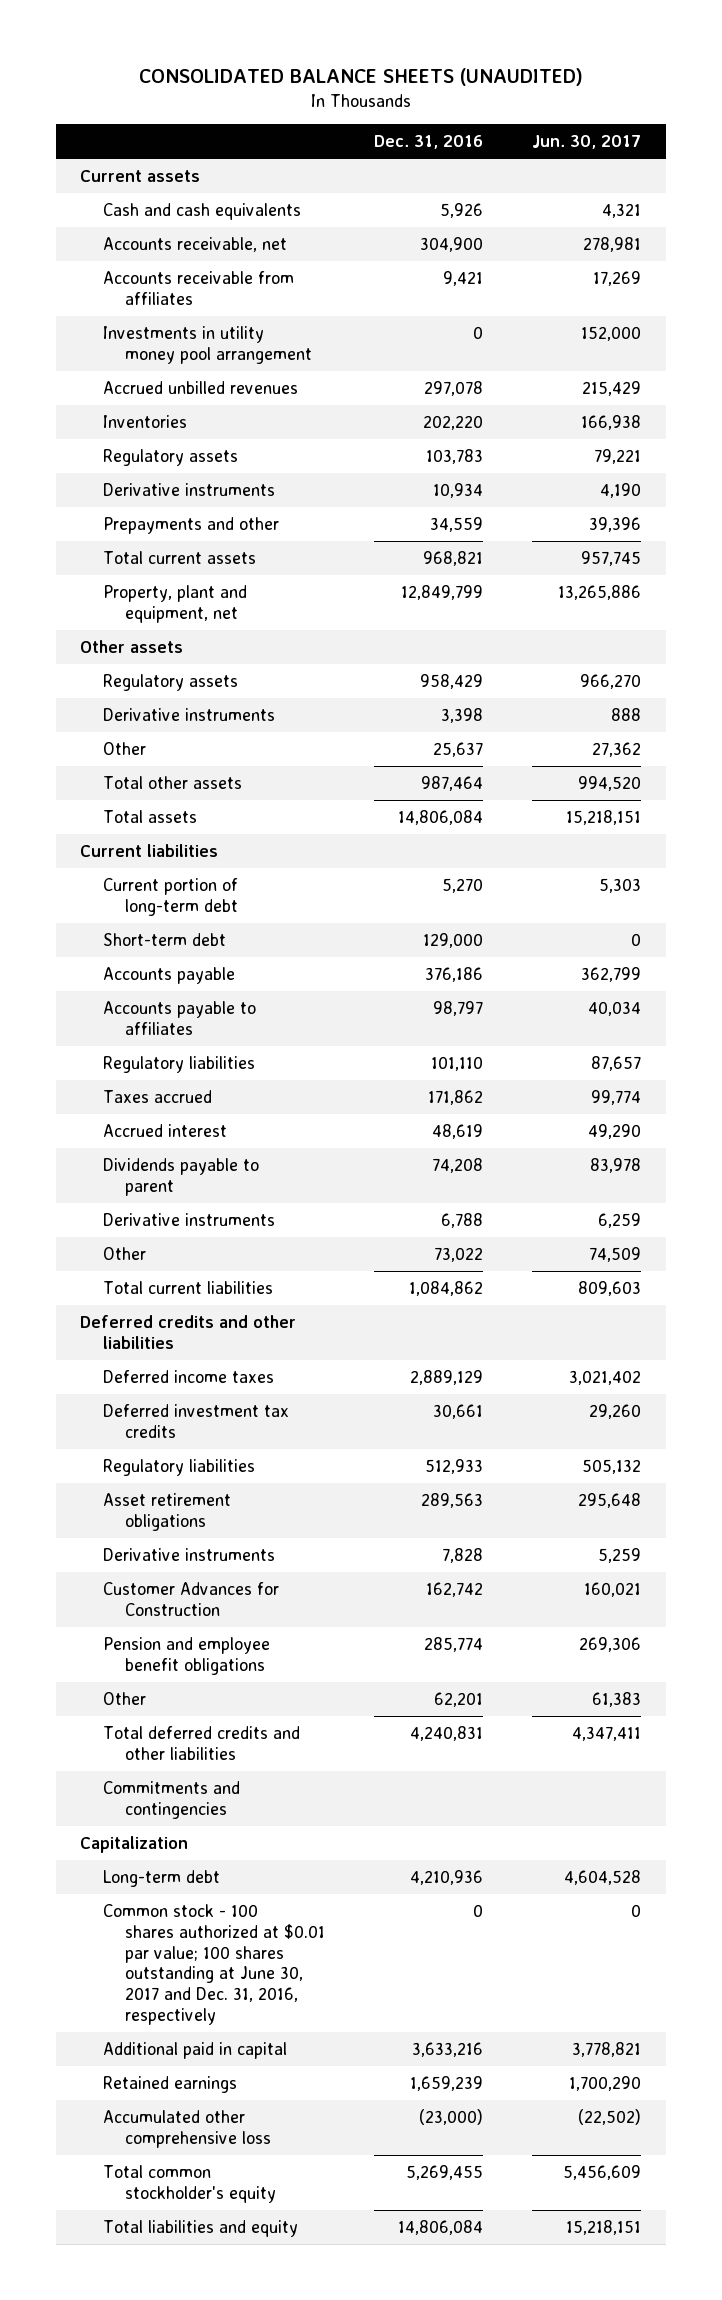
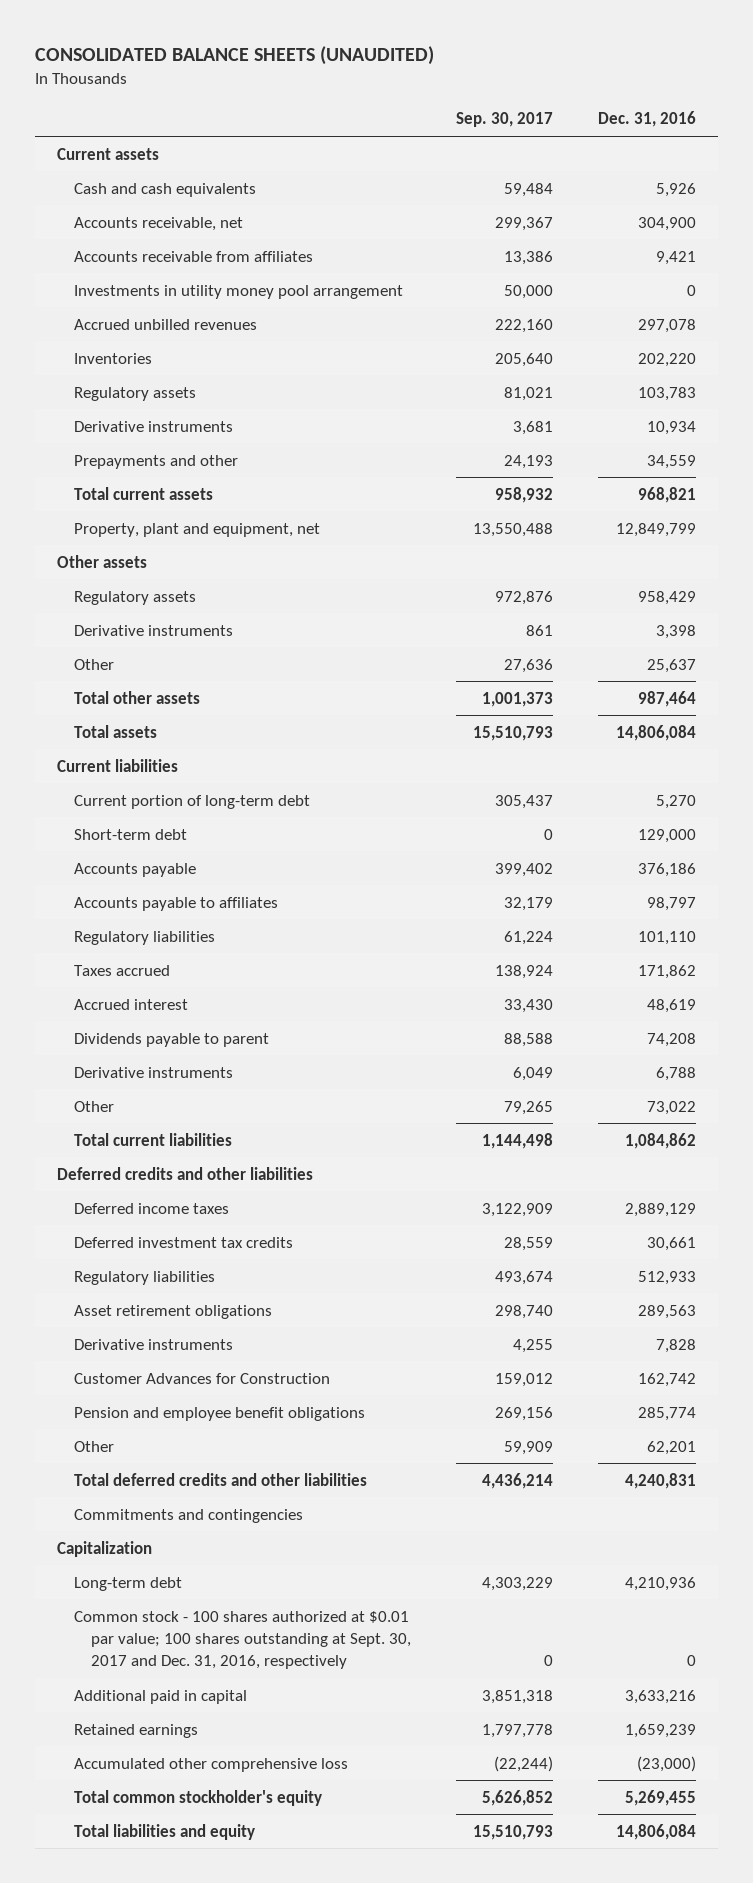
[532,135,642,150] Jun. 30, 2017 -> none
none -> [455,112,553,128] Sep. 30, 2017
[102,1903,326,2025] Common stock - 100 shares authorized at $0.01 par value; 100 shares outstanding at June 30, 2017 and Dec. 31, 2016, respectively -> [73,1610,411,1670] Common stock - 100 shares authorized at $0.01 par value; 100 shares outstanding at Sept. 30, 2017 and Dec. 31, 2016, respectively

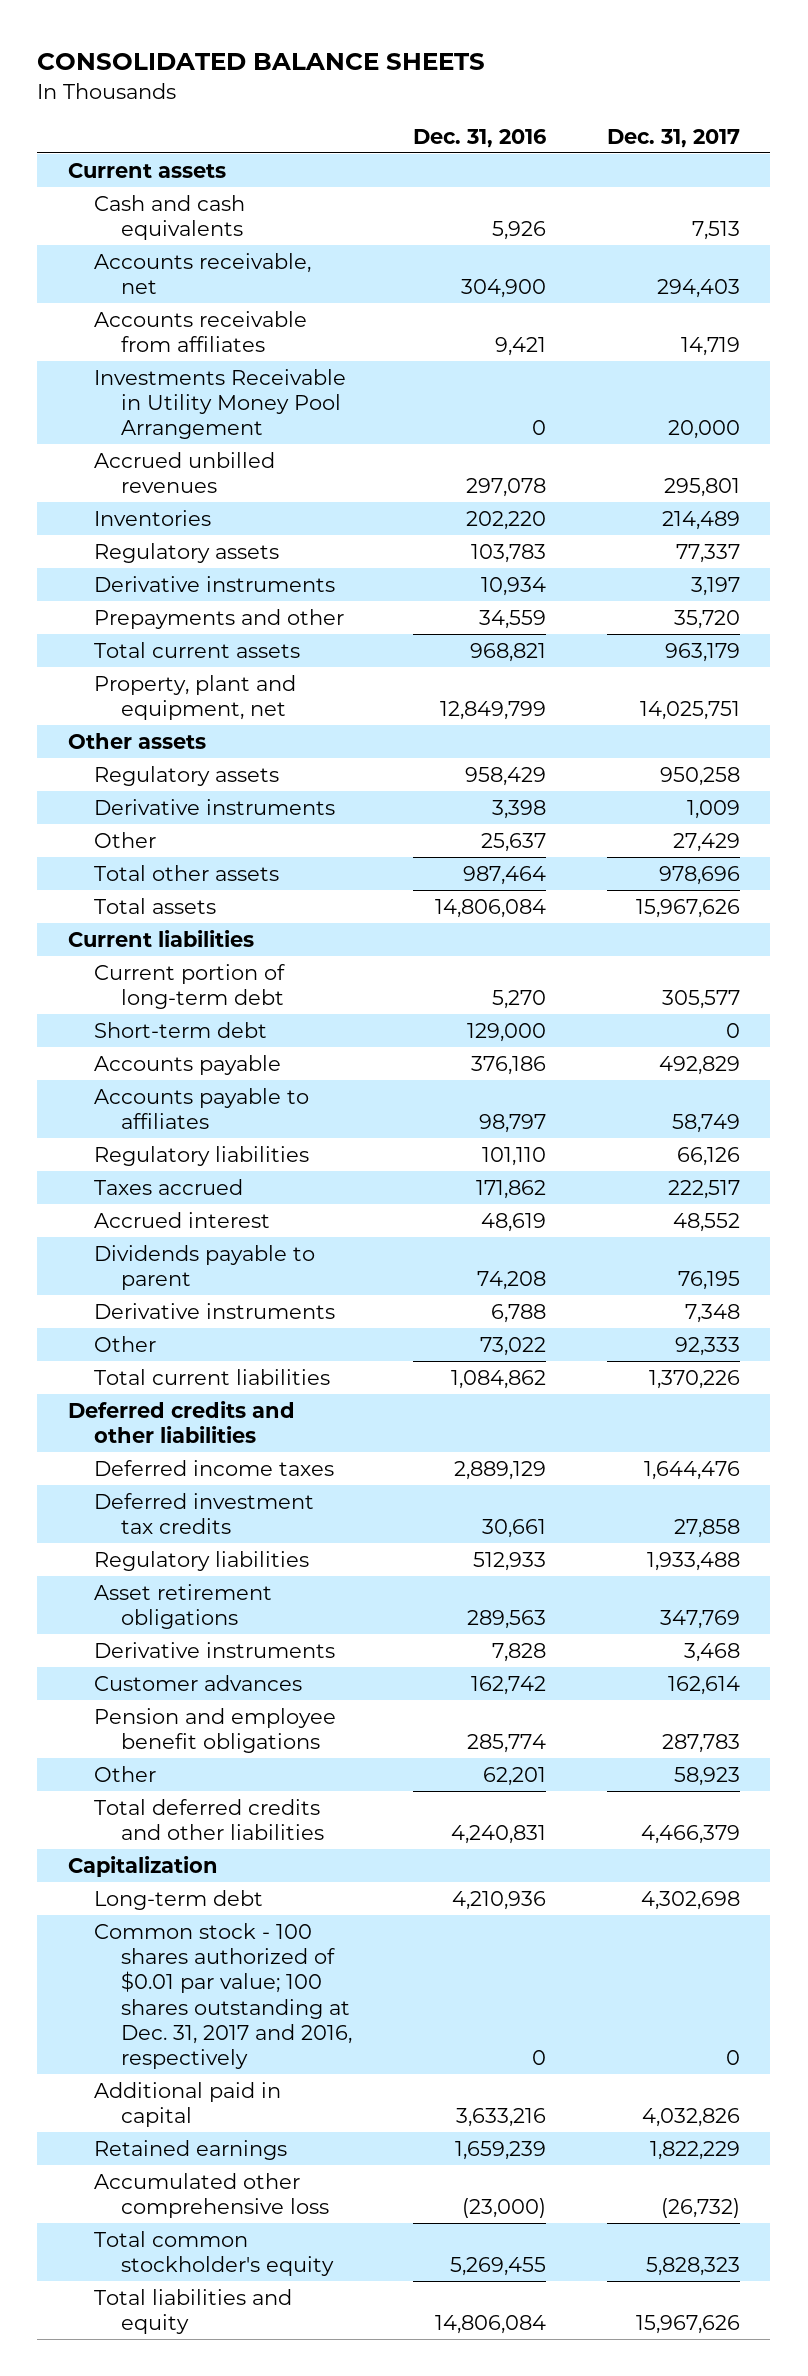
[34,46,434,66] CONSOLIDATED BALANCE SHEETS (UNAUDITED) -> [37,53,486,71] CONSOLIDATED BALANCE SHEETS
[455,112,553,128] Sep. 30, 2017 -> none
none -> [606,128,740,148] Dec. 31, 2017
[73,284,403,299] Investments in utility money pool arrangement -> [94,368,347,440] Investments Receivable in Utility Money Pool Arrangement
[73,1372,330,1384] Customer Advances for Construction -> [94,1674,303,1691] Customer advances
[73,1508,303,1523] Commitments and contingencies -> none
[73,1610,411,1670] Common stock - 100 shares authorized at $0.01 par value; 100 shares outstanding at Sept. 30, 2017 and Dec. 31, 2016, respectively -> [94,1922,353,2070] Common stock - 100 shares authorized of $0.01 par value; 100 shares outstanding at Dec. 31, 2017 and 2016, respectively

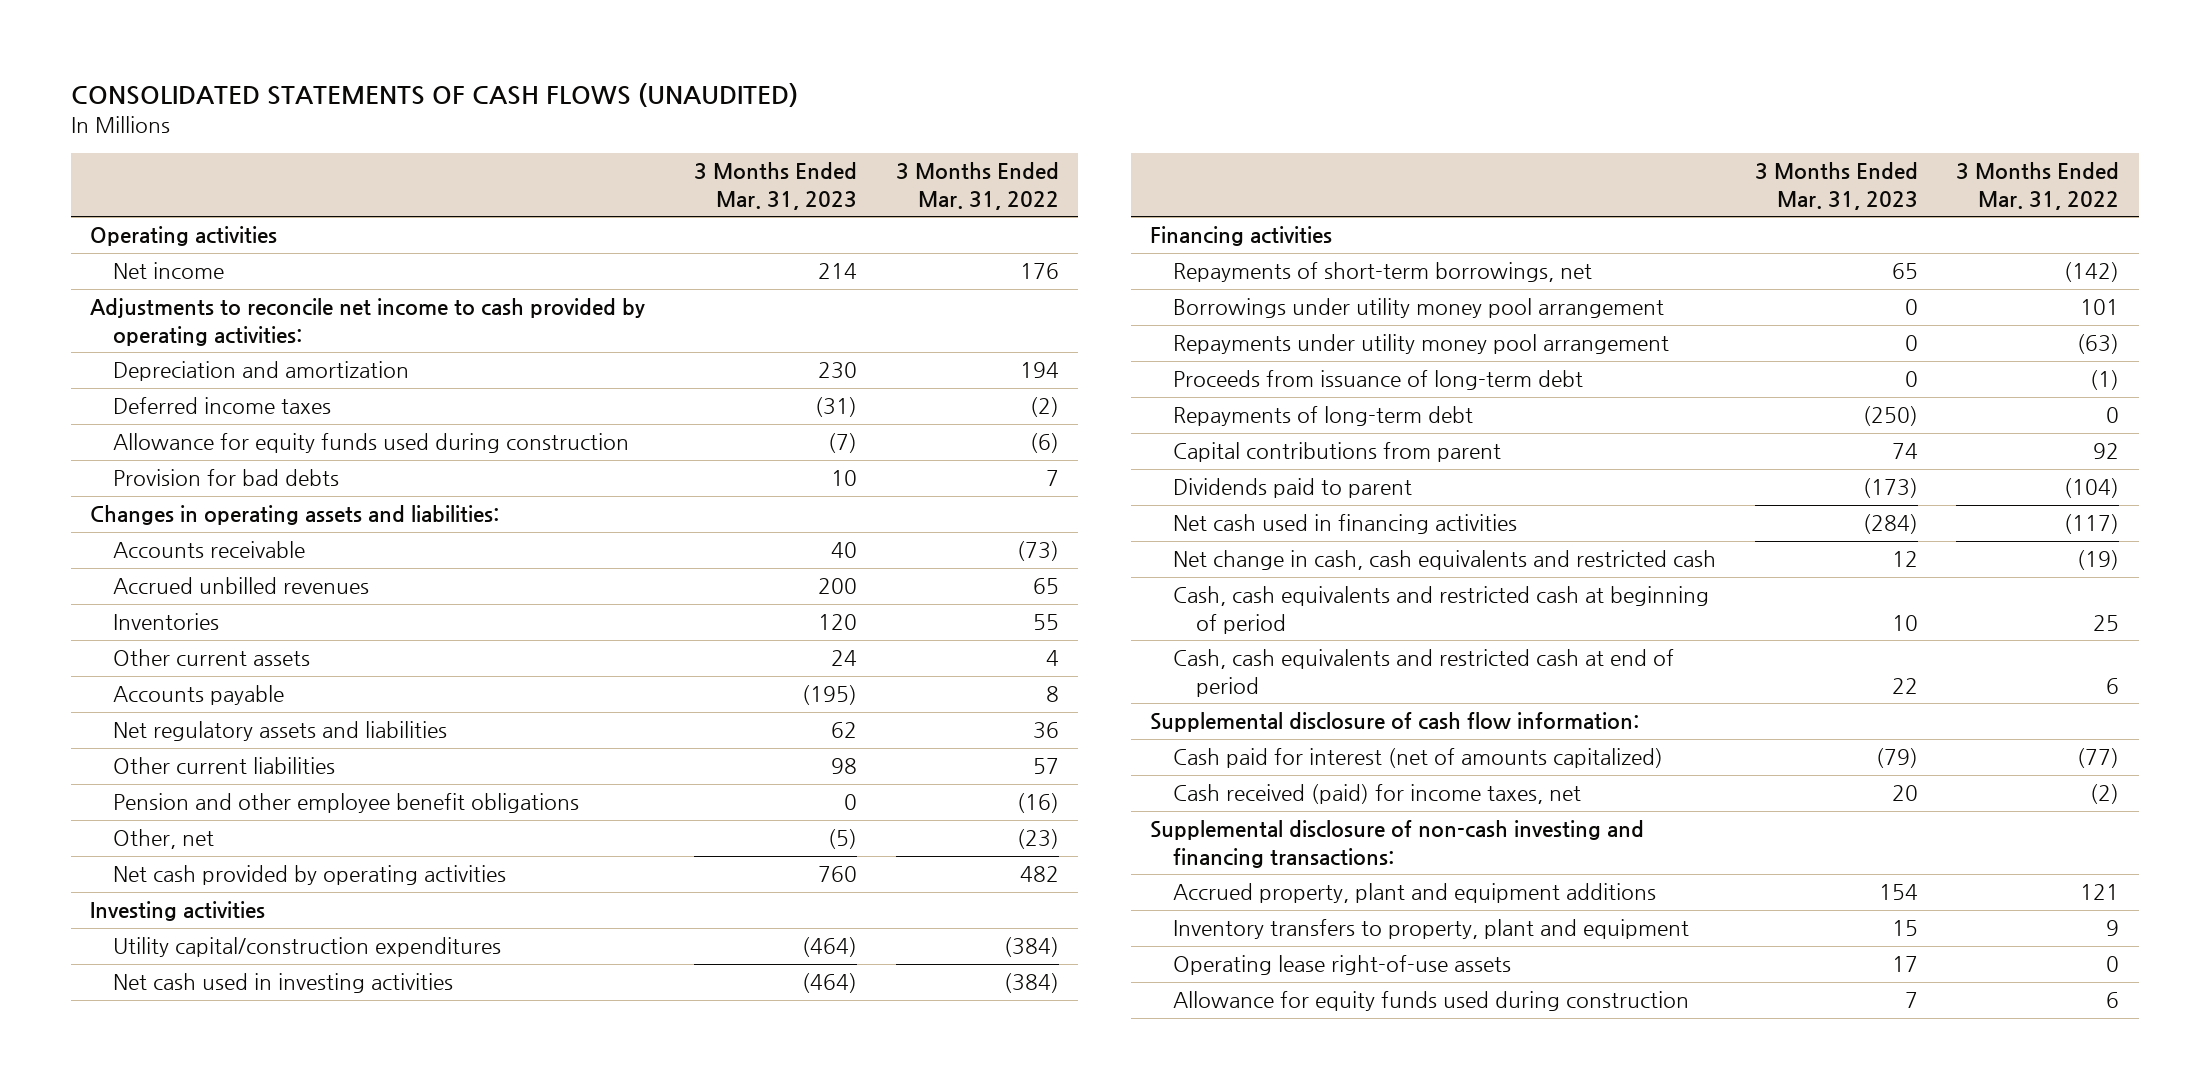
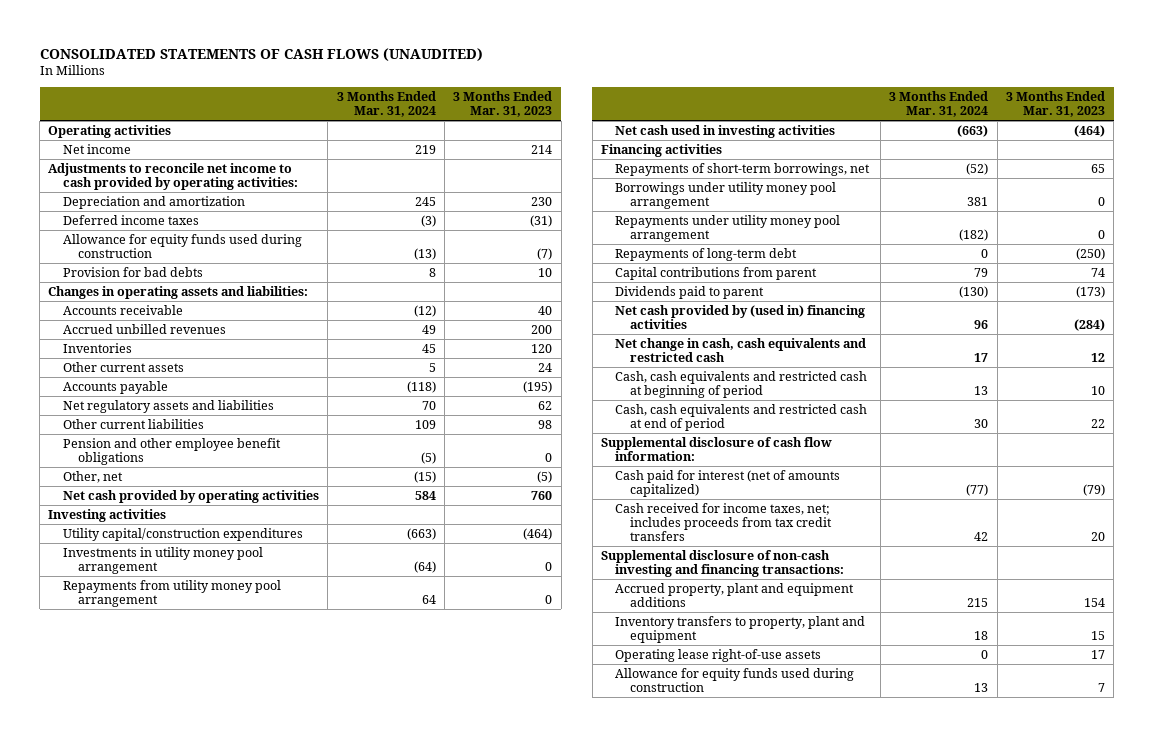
[895,162,1059,210] 3 Months Ended Mar. 31, 2022 -> none
none -> [336,91,436,118] 3 Months Ended Mar. 31, 2024
none -> [62,546,263,575] Investments in utility money pool arrangement
none -> [62,579,281,608] Repayments from utility money pool arrangement
[1173,370,1584,391] Proceeds from issuance of long-term debt -> none
[1173,514,1518,535] Net cash used in financing activities -> [615,304,866,330] Net cash provided by (used in) financing activities
[1173,784,1582,805] Cash received (paid) for income taxes, net -> [615,502,833,542] Cash received for income taxes, net; includes proceeds from tax credit transfers

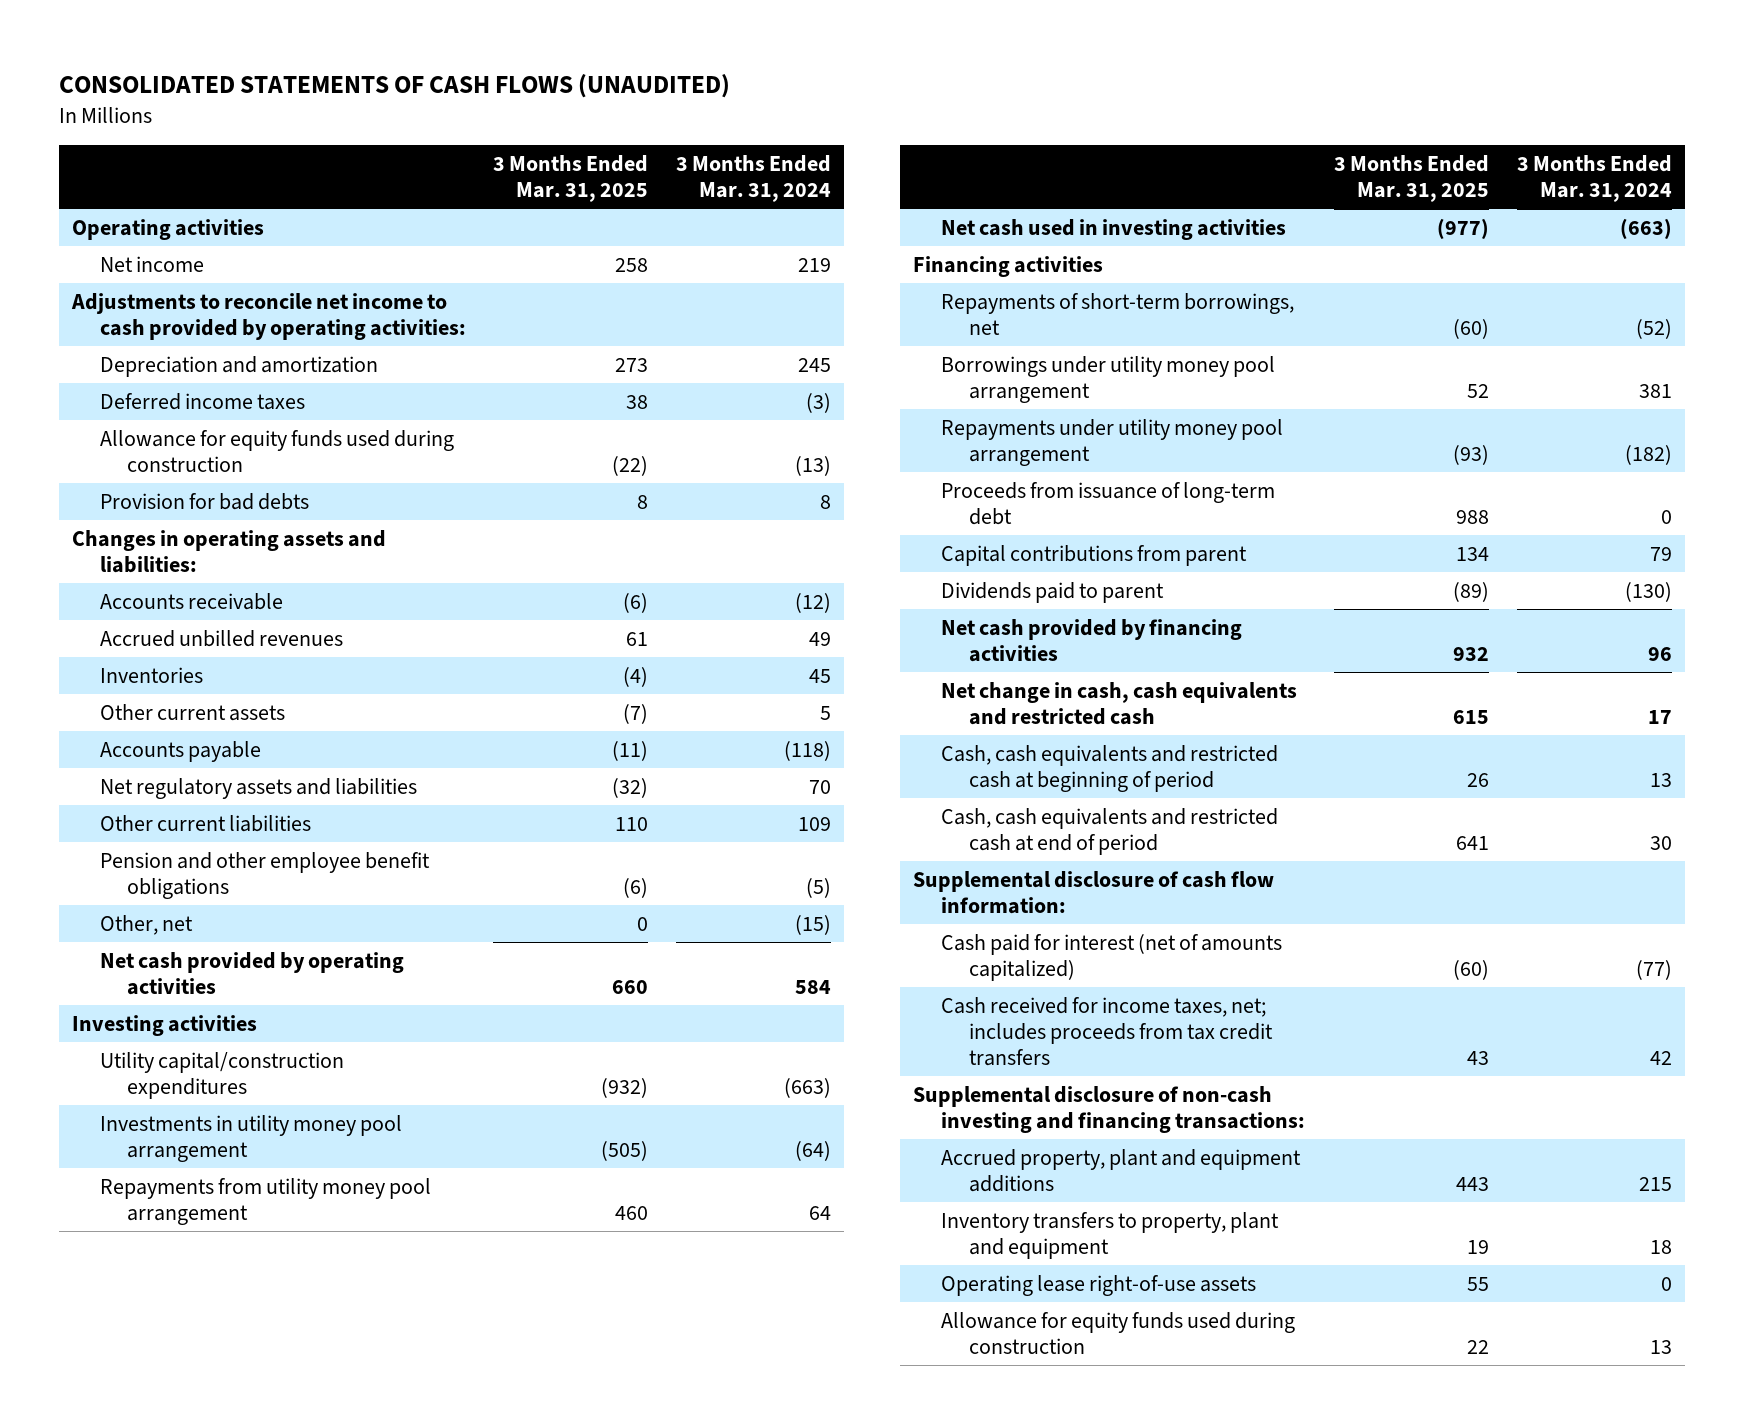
[453,91,553,118] 3 Months Ended Mar. 31, 2023 -> none
none -> [493,155,649,203] 3 Months Ended Mar. 31, 2025
[615,247,798,261] Repayments of long-term debt -> [940,481,1275,525] Proceeds from issuance of long-term debt
[615,304,866,330] Net cash provided by (used in) financing activities -> [940,618,1242,662] Net cash provided by financing activities

